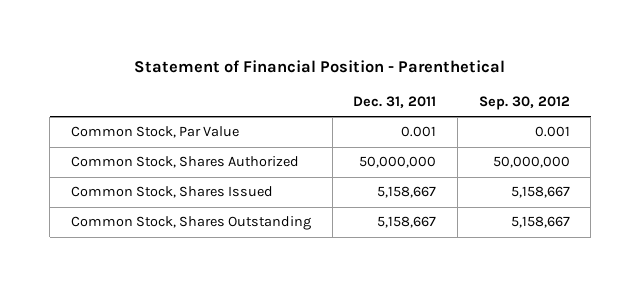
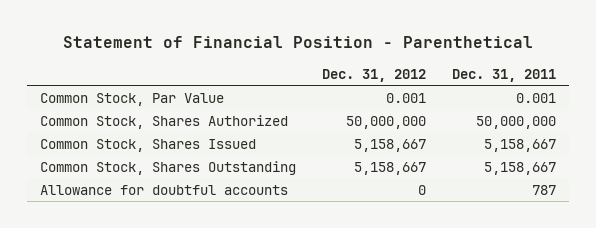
[478,95,570,110] Sep. 30, 2012 -> none
none -> [321,68,426,82] Dec. 31, 2012
none -> [40,184,289,195] Allowance for doubtful accounts

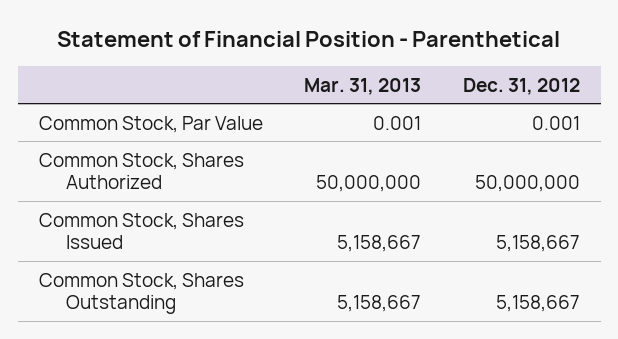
[451,68,556,82] Dec. 31, 2011 -> none
none -> [304,77,422,95] Mar. 31, 2013
[40,184,289,195] Allowance for doubtful accounts -> none

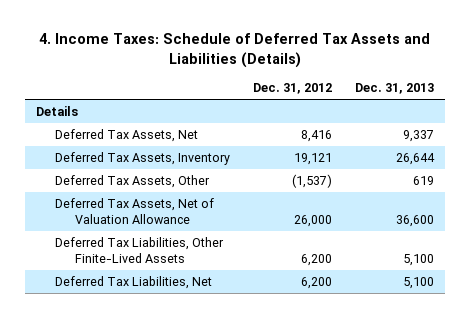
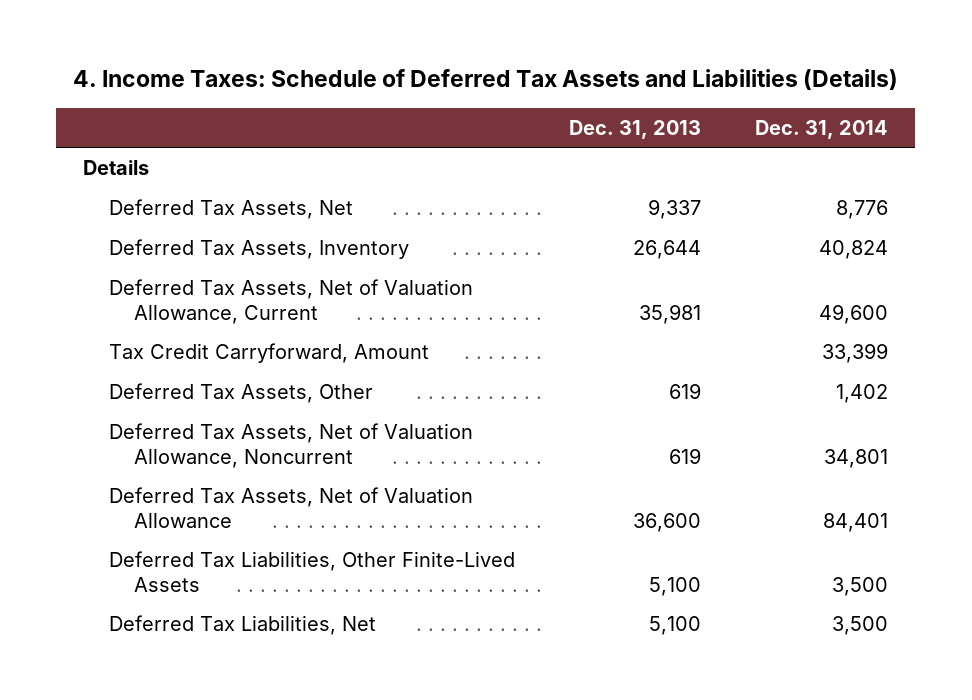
[253,83,333,95] Dec. 31, 2012 -> none
none -> [755,119,889,139] Dec. 31, 2014
none -> [108,279,473,324] Deferred Tax Assets, Net of Valuation Allowance, Current
none -> [108,343,429,364] Tax Credit Carryforward, Amount
none -> [108,423,473,468] Deferred Tax Assets, Net of Valuation Allowance, Noncurrent

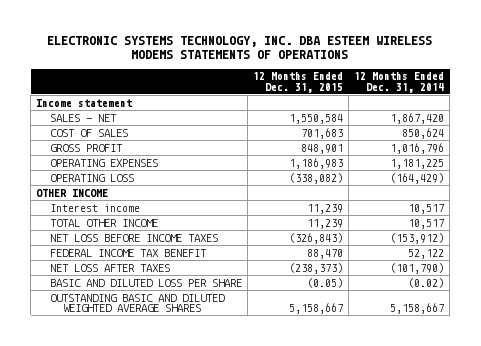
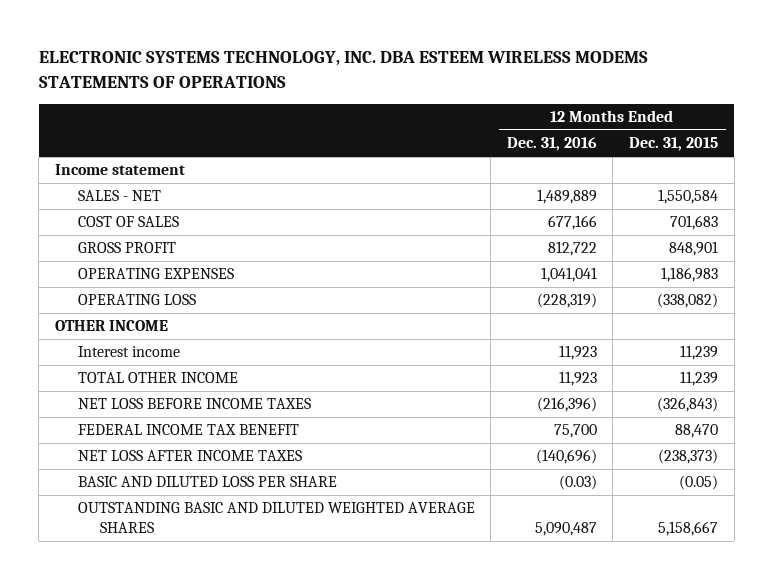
[354,72,445,93] 12 Months Ended Dec. 31, 2014 -> none
none -> [506,137,597,152] Dec. 31, 2016
[49,263,170,272] NET LOSS AFTER TAXES -> [77,450,302,462] NET LOSS AFTER INCOME TAXES

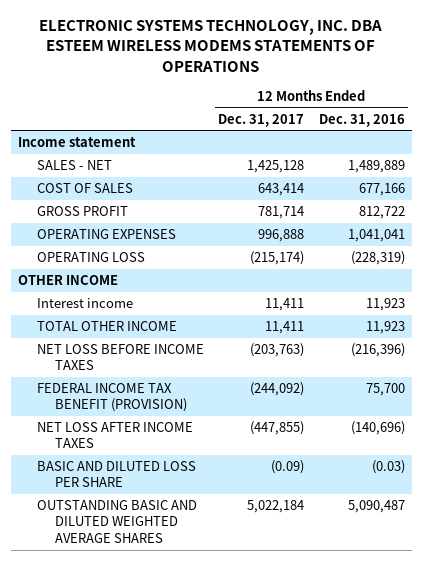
[628,137,718,152] Dec. 31, 2015 -> none
none -> [218,113,305,127] Dec. 31, 2017
[77,424,299,436] FEDERAL INCOME TAX BENEFIT -> [36,383,187,413] FEDERAL INCOME TAX BENEFIT (PROVISION)

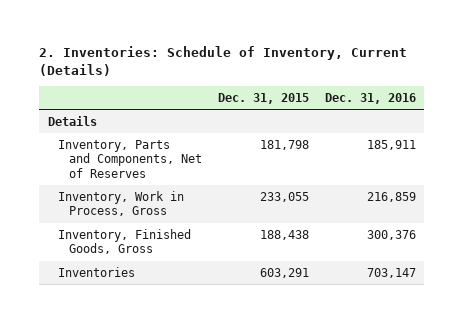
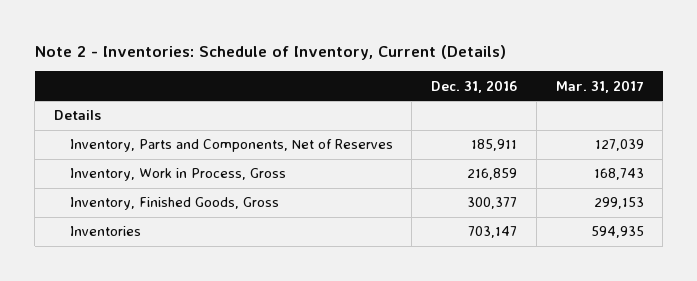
[39,46,408,76] 2. Inventories: Schedule of Inventory, Current (Details) -> [34,44,506,60] Note 2 - Inventories: Schedule of Inventory, Current (Details)
[217,92,309,104] Dec. 31, 2015 -> none
none -> [555,79,644,93] Mar. 31, 2017
[367,229,417,240] 300,376 -> [467,197,518,210] 300,377

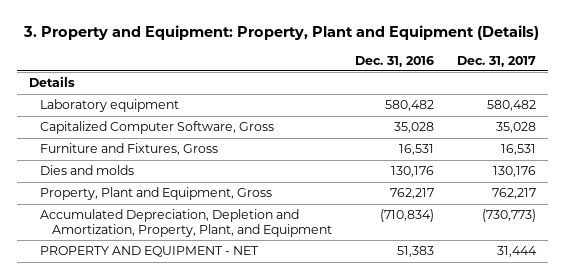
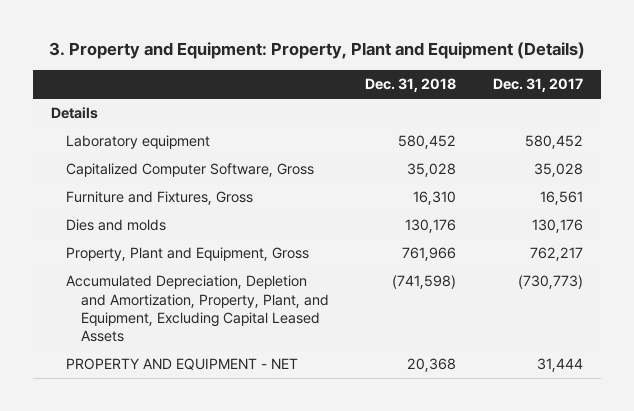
[354,55,434,67] Dec. 31, 2016 -> none
none -> [365,78,457,93] Dec. 31, 2018
[486,100,536,112] 580,482 -> [524,135,583,150] 580,452
[500,144,536,156] 16,531 -> [539,191,583,206] 16,561
[40,209,332,237] Accumulated Depreciation, Depletion and Amortization, Property, Plant, and Equipment -> [65,275,329,343] Accumulated Depreciation, Depletion and Amortization, Property, Plant, and Equipment, Excluding Capital Leased Assets

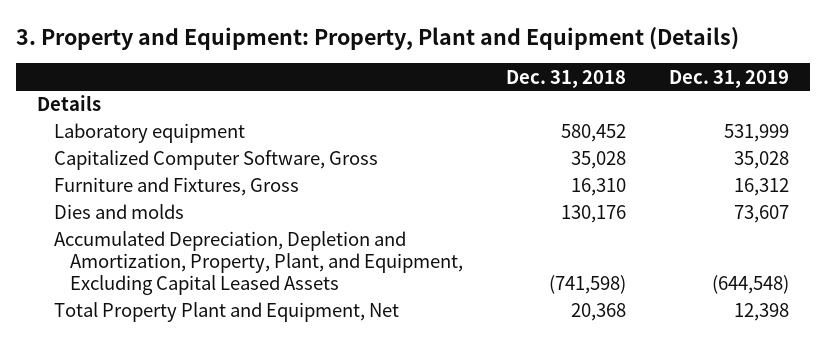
[492,78,583,93] Dec. 31, 2017 -> none
none -> [668,69,789,88] Dec. 31, 2019
[65,247,309,262] Property, Plant and Equipment, Gross -> none
[65,358,298,371] PROPERTY AND EQUIPMENT - NET -> [53,302,399,323] Total Property Plant and Equipment, Net

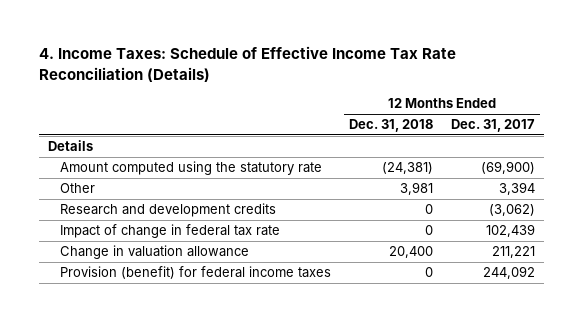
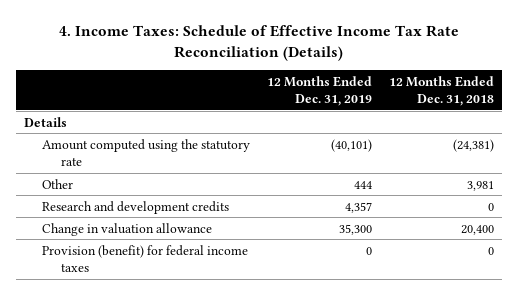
[451,119,536,133] Dec. 31, 2017 -> none
none -> [266,75,372,107] 12 Months Ended Dec. 31, 2019
[59,224,280,239] Impact of change in federal tax rate -> none

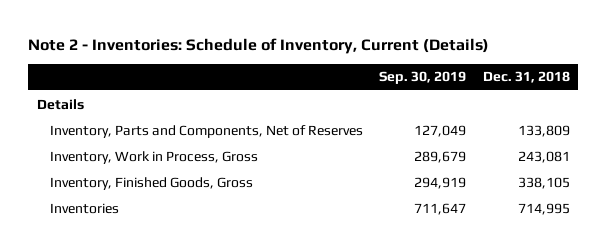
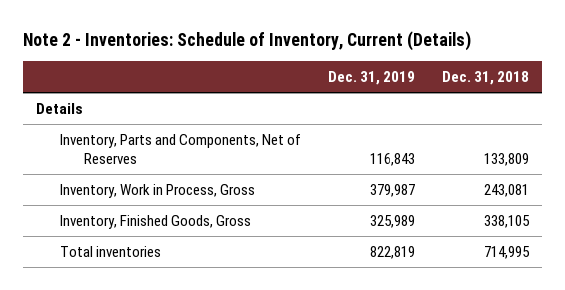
[379,71,467,85] Sep. 30, 2019 -> none
none -> [327,71,415,86] Dec. 31, 2019
[49,202,119,214] Inventories -> [59,245,161,257] Total inventories

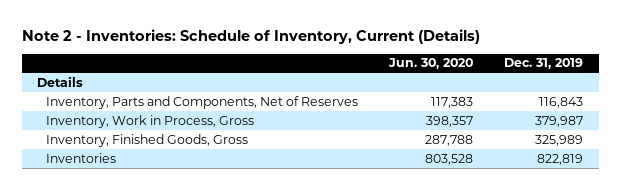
[441,71,529,86] Dec. 31, 2018 -> none
none -> [387,58,473,70] Jun. 30, 2020
[59,245,161,257] Total inventories -> [45,152,116,163] Inventories

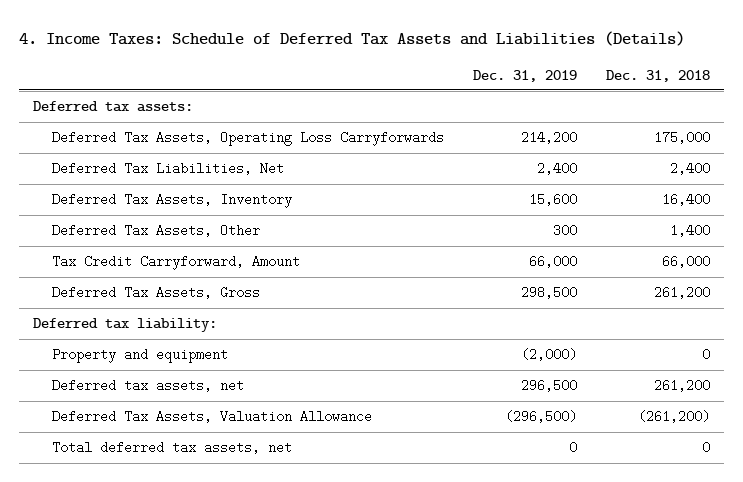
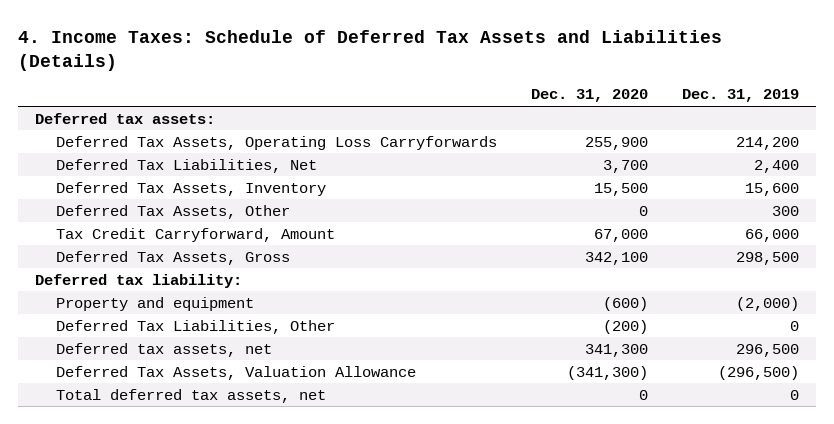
[605,69,710,82] Dec. 31, 2018 -> none
none -> [530,89,648,103] Dec. 31, 2020
none -> [56,319,336,334] Deferred Tax Liabilities, Other

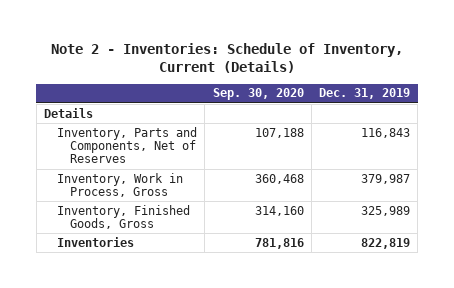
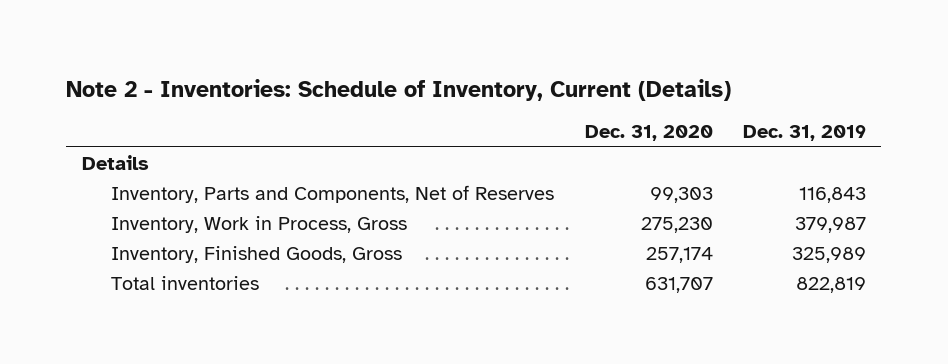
[212,88,304,101] Sep. 30, 2020 -> none
none -> [584,125,713,142] Dec. 31, 2020
[56,236,134,247] Inventories -> [111,275,260,290] Total inventories

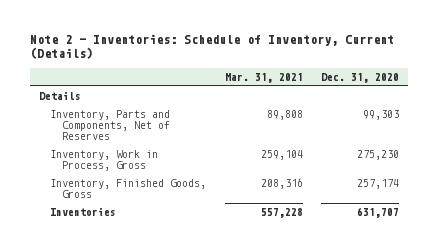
[742,125,866,142] Dec. 31, 2019 -> none
none -> [224,72,303,83] Mar. 31, 2021
[111,275,260,290] Total inventories -> [50,207,117,217] Inventories

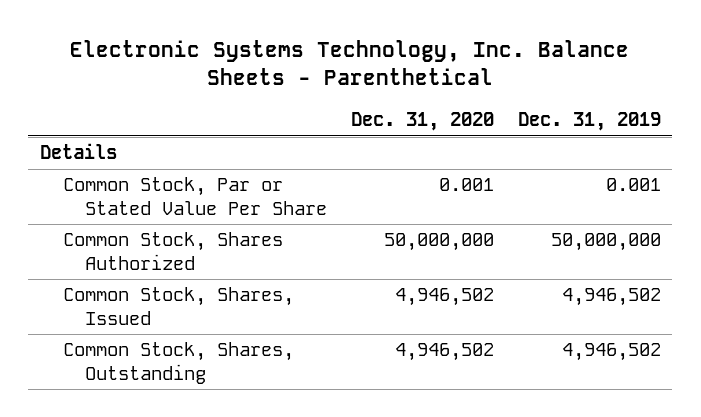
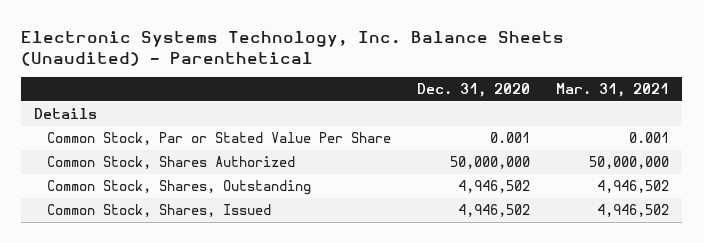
[70,39,630,86] Electronic Systems Technology, Inc. Balance Sheets - Parenthetical -> [21,30,565,66] Electronic Systems Technology, Inc. Balance Sheets (Unaudited) - Parenthetical
[517,112,661,132] Dec. 31, 2019 -> none
none -> [556,83,670,98] Mar. 31, 2021
[62,287,294,325] Common Stock, Shares, Issued -> [47,203,272,217] Common Stock, Shares, Issued

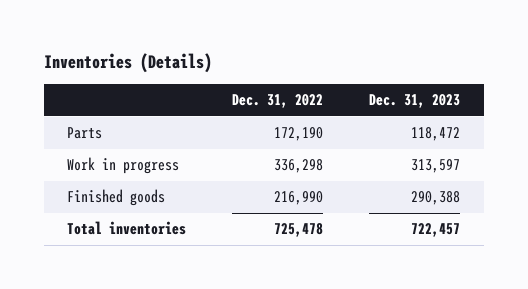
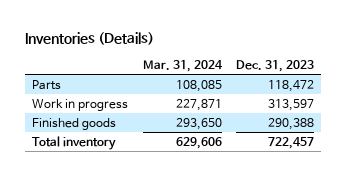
[232,94,324,109] Dec. 31, 2022 -> none
none -> [142,60,223,73] Mar. 31, 2024
[67,221,187,236] Total inventories -> [32,135,117,150] Total inventory

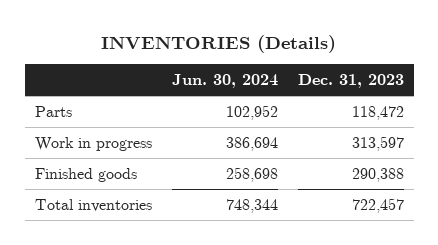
[25,32,155,46] Inventories (Details) -> [101,34,337,53] INVENTORIES (Details)
[142,60,223,73] Mar. 31, 2024 -> none
none -> [171,74,278,89] Jun. 30, 2024
[32,135,117,150] Total inventory -> [34,198,152,212] Total inventories

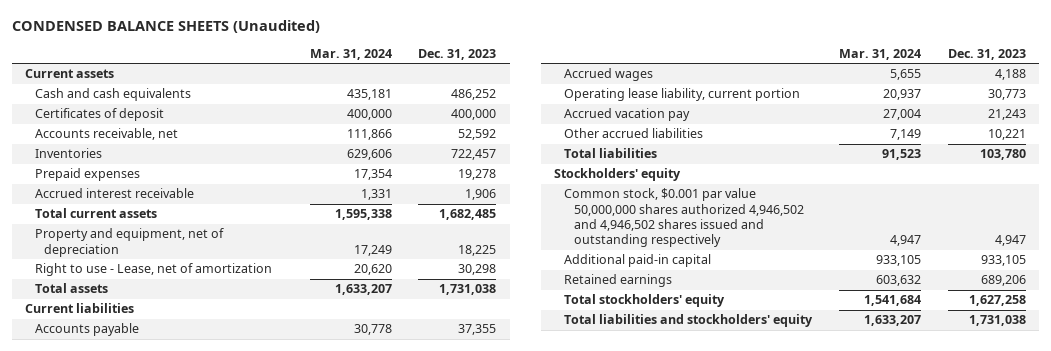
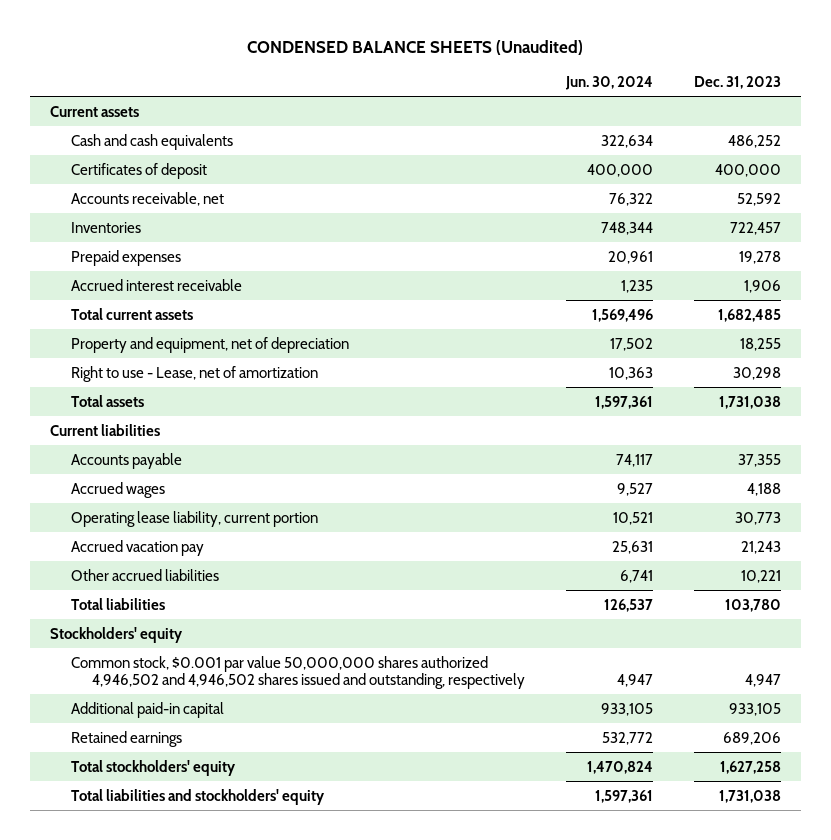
[309,48,392,60] Mar. 31, 2024 -> none
none -> [565,76,654,91] Jun. 30, 2024
[458,244,497,256] 18,225 -> [739,337,781,351] 18,255
[563,188,804,248] Common stock, $0.001 par value 50,000,000 shares authorized 4,946,502 and 4,946,502 shares issued and outstanding respectively -> [71,655,526,689] Common stock, $0.001 par value 50,000,000 shares authorized 4,946,502 and 4,946,502 shares issued and outstanding, respectively

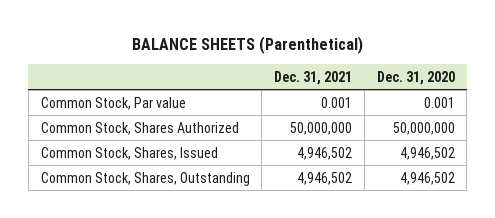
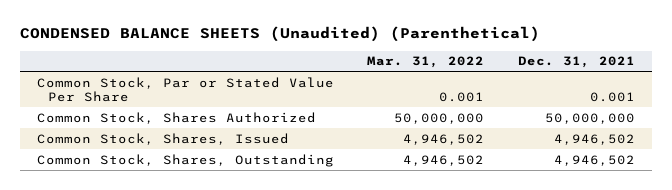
[131,35,363,54] BALANCE SHEETS (Parenthetical) -> [19,26,540,43] CONDENSED BALANCE SHEETS (Unaudited) (Parenthetical)
[376,70,455,85] Dec. 31, 2020 -> none
none -> [367,56,485,69] Mar. 31, 2022
[40,96,186,110] Common Stock, Par value -> [36,76,334,103] Common Stock, Par or Stated Value Per Share

